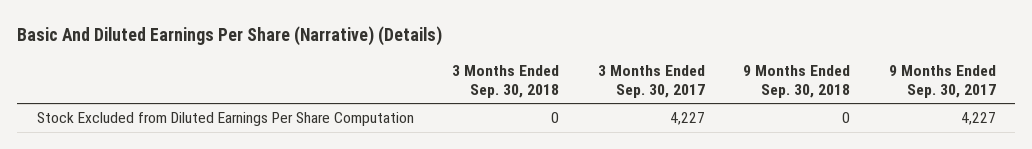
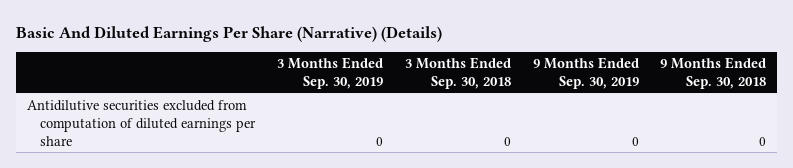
[597,64,705,98] 3 Months Ended Sep. 30, 2017 -> none
[888,64,996,98] 9 Months Ended Sep. 30, 2017 -> none
none -> [277,57,384,90] 3 Months Ended Sep. 30, 2019
none -> [532,57,639,90] 9 Months Ended Sep. 30, 2019
[36,112,414,127] Stock Excluded from Diluted Earnings Per Share Computation -> [26,99,257,146] Antidilutive securities excluded from computation of diluted earnings per share

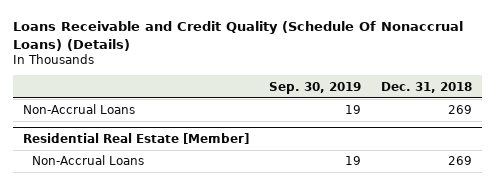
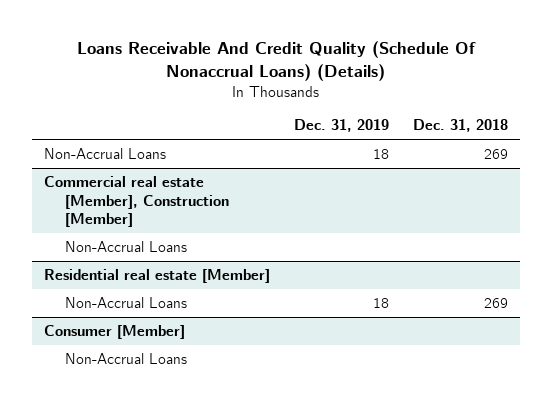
[13,21,464,51] Loans Receivable and Credit Quality (Schedule Of Nonaccrual Loans) (Details) -> [76,41,476,82] Loans Receivable And Credit Quality (Schedule Of Nonaccrual Loans) (Details)
[269,81,362,94] Sep. 30, 2019 -> none
none -> [293,119,389,133] Dec. 31, 2019
none -> [43,175,229,228] Commercial real estate [Member], Construction [Member]
none -> [64,240,187,252] Non-Accrual Loans
[23,133,250,145] Residential Real Estate [Member] -> [43,268,270,283] Residential real estate [Member]
none -> [43,324,185,339] Consumer [Member]
none -> [64,352,187,364] Non-Accrual Loans

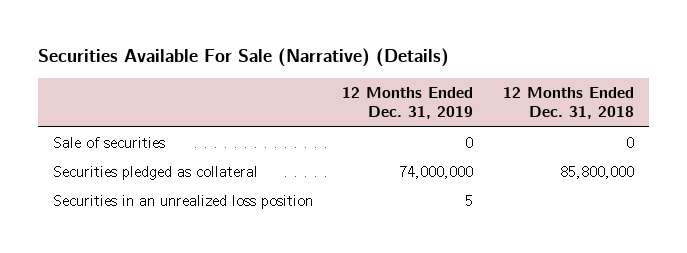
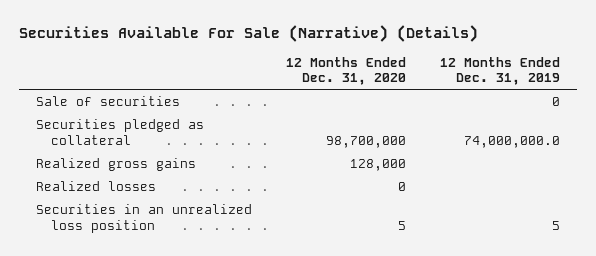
[503,86,635,120] 12 Months Ended Dec. 31, 2018 -> none
none -> [285,56,406,86] 12 Months Ended Dec. 31, 2020
[399,165,474,179] 74,000,000 -> [464,135,561,148] 74,000,000.0
none -> [35,157,196,171] Realized gross gains
none -> [35,180,156,191] Realized losses

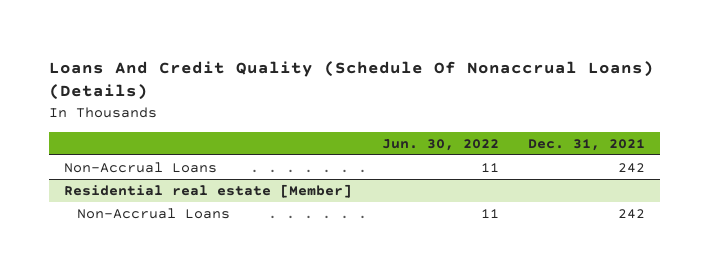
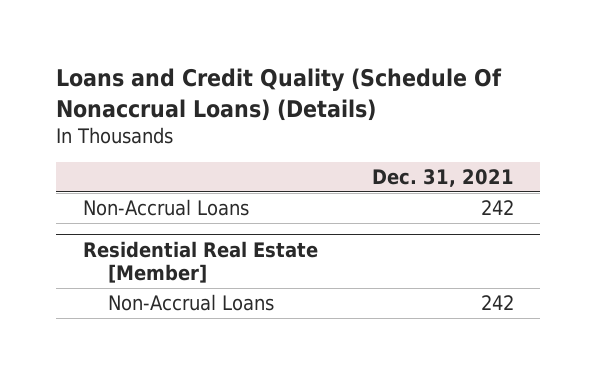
[49,60,655,101] Loans And Credit Quality (Schedule Of Nonaccrual Loans) (Details) -> [55,68,502,121] Loans and Credit Quality (Schedule Of Nonaccrual Loans) (Details)
[381,138,499,151] Jun. 30, 2022 -> none
[64,184,353,199] Residential real estate [Member] -> [82,240,318,284] Residential Real Estate [Member]

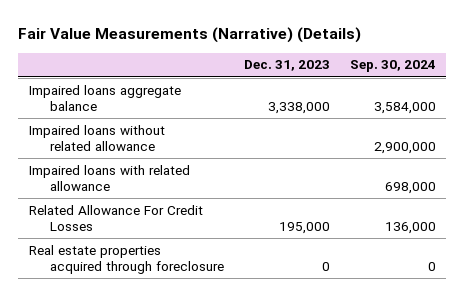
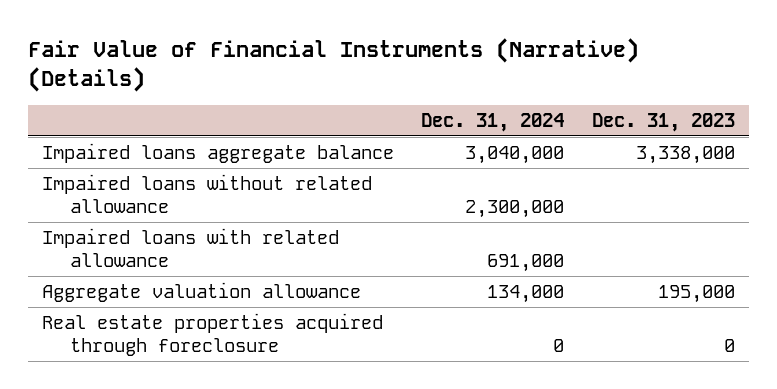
[18,27,362,44] Fair Value Measurements (Narrative) (Details) -> [27,37,639,93] Fair Value of Financial Instruments (Narrative) (Details)
[350,60,437,73] Sep. 30, 2024 -> none
none -> [421,113,565,133] Dec. 31, 2024
[28,204,203,231] Related Allowance For Credit Losses -> [41,282,361,303] Aggregate valuation allowance

